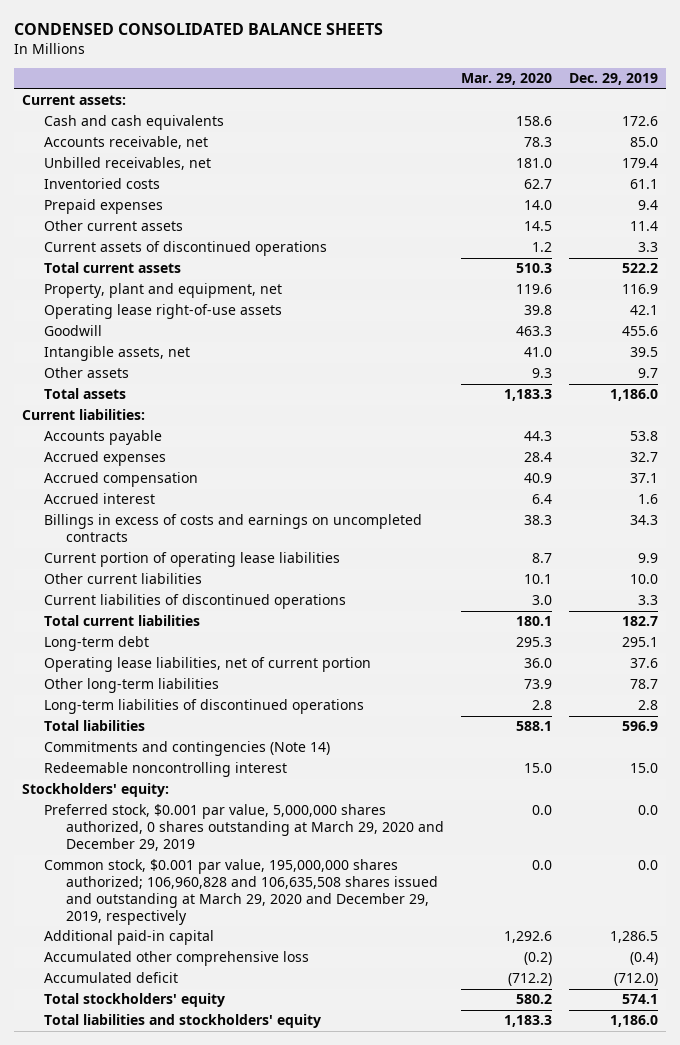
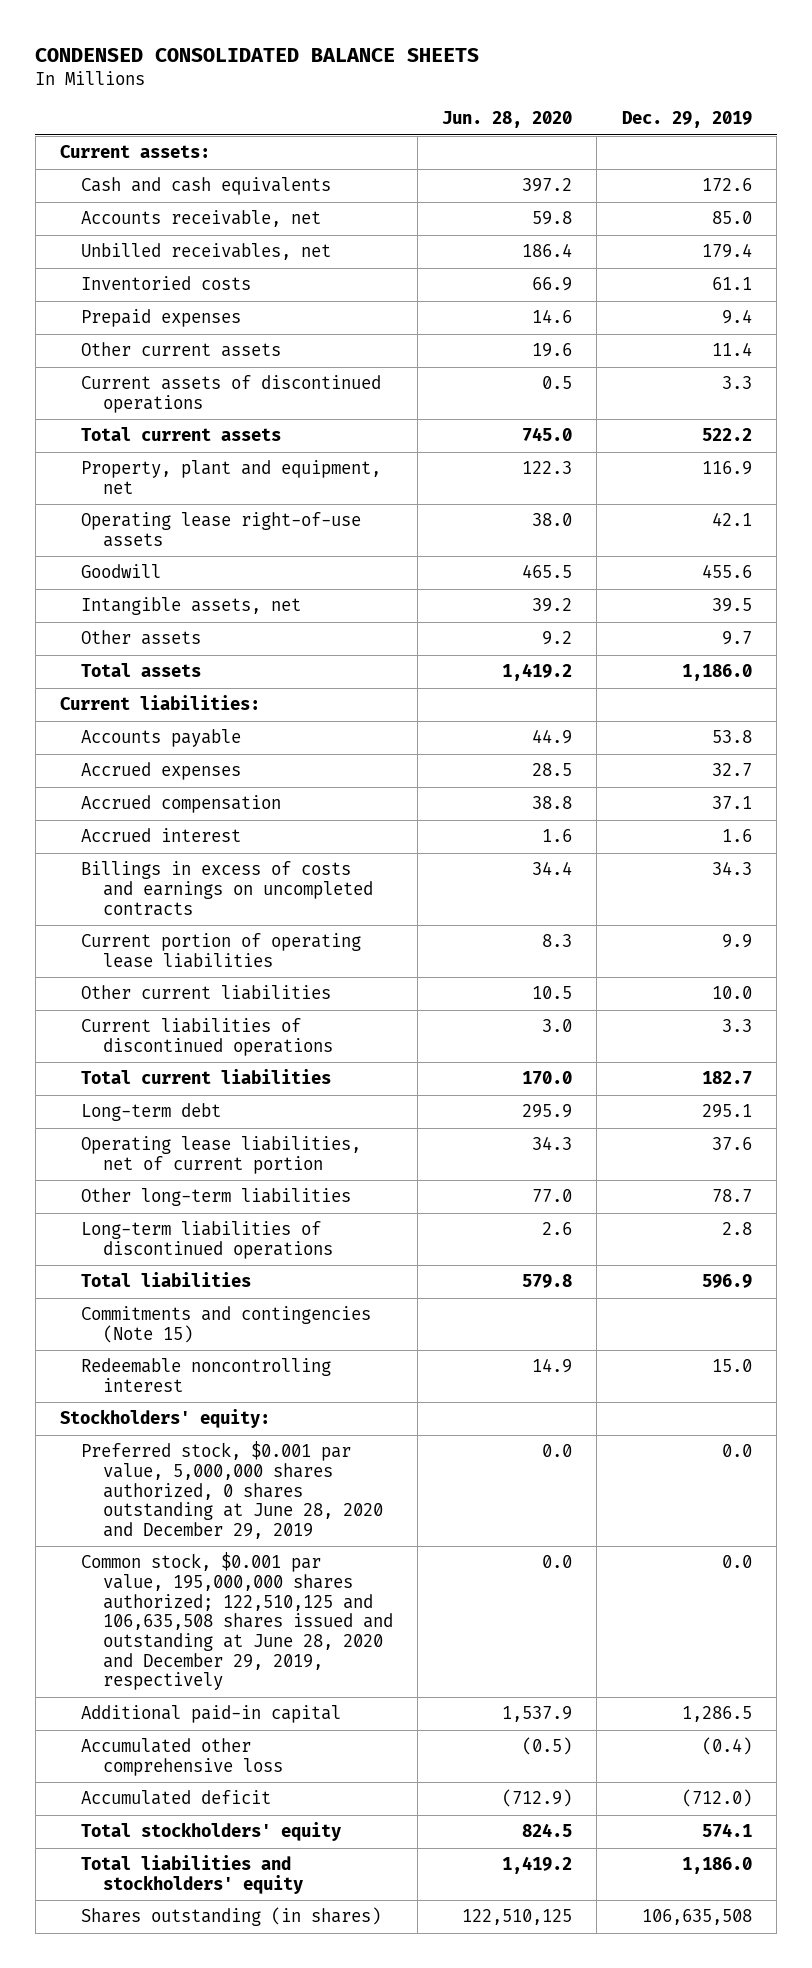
[460,73,552,86] Mar. 29, 2020 -> none
none -> [442,111,573,129] Jun. 28, 2020
[43,741,330,757] Commitments and contingencies (Note 14) -> [81,1306,372,1343] Commitments and contingencies (Note 15)
[43,804,444,852] Preferred stock, $0.001 par value, 5,000,000 shares authorized, 0 shares outstanding at March 29, 2020 and December 29, 2019 -> [81,1441,383,1540] Preferred stock, $0.001 par value, 5,000,000 shares authorized, 0 shares outstanding at June 28, 2020 and December 29, 2019
[43,859,438,925] Common stock, $0.001 par value, 195,000,000 shares authorized; 106,960,828 and 106,635,508 shares issued and outstanding at March 29, 2020 and December 29, 2019, respectively -> [81,1552,393,1691] Common stock, $0.001 par value, 195,000,000 shares authorized; 122,510,125 and 106,635,508 shares issued and outstanding at June 28, 2020 and December 29, 2019, respectively
none -> [81,1907,382,1927] Shares outstanding (in shares)

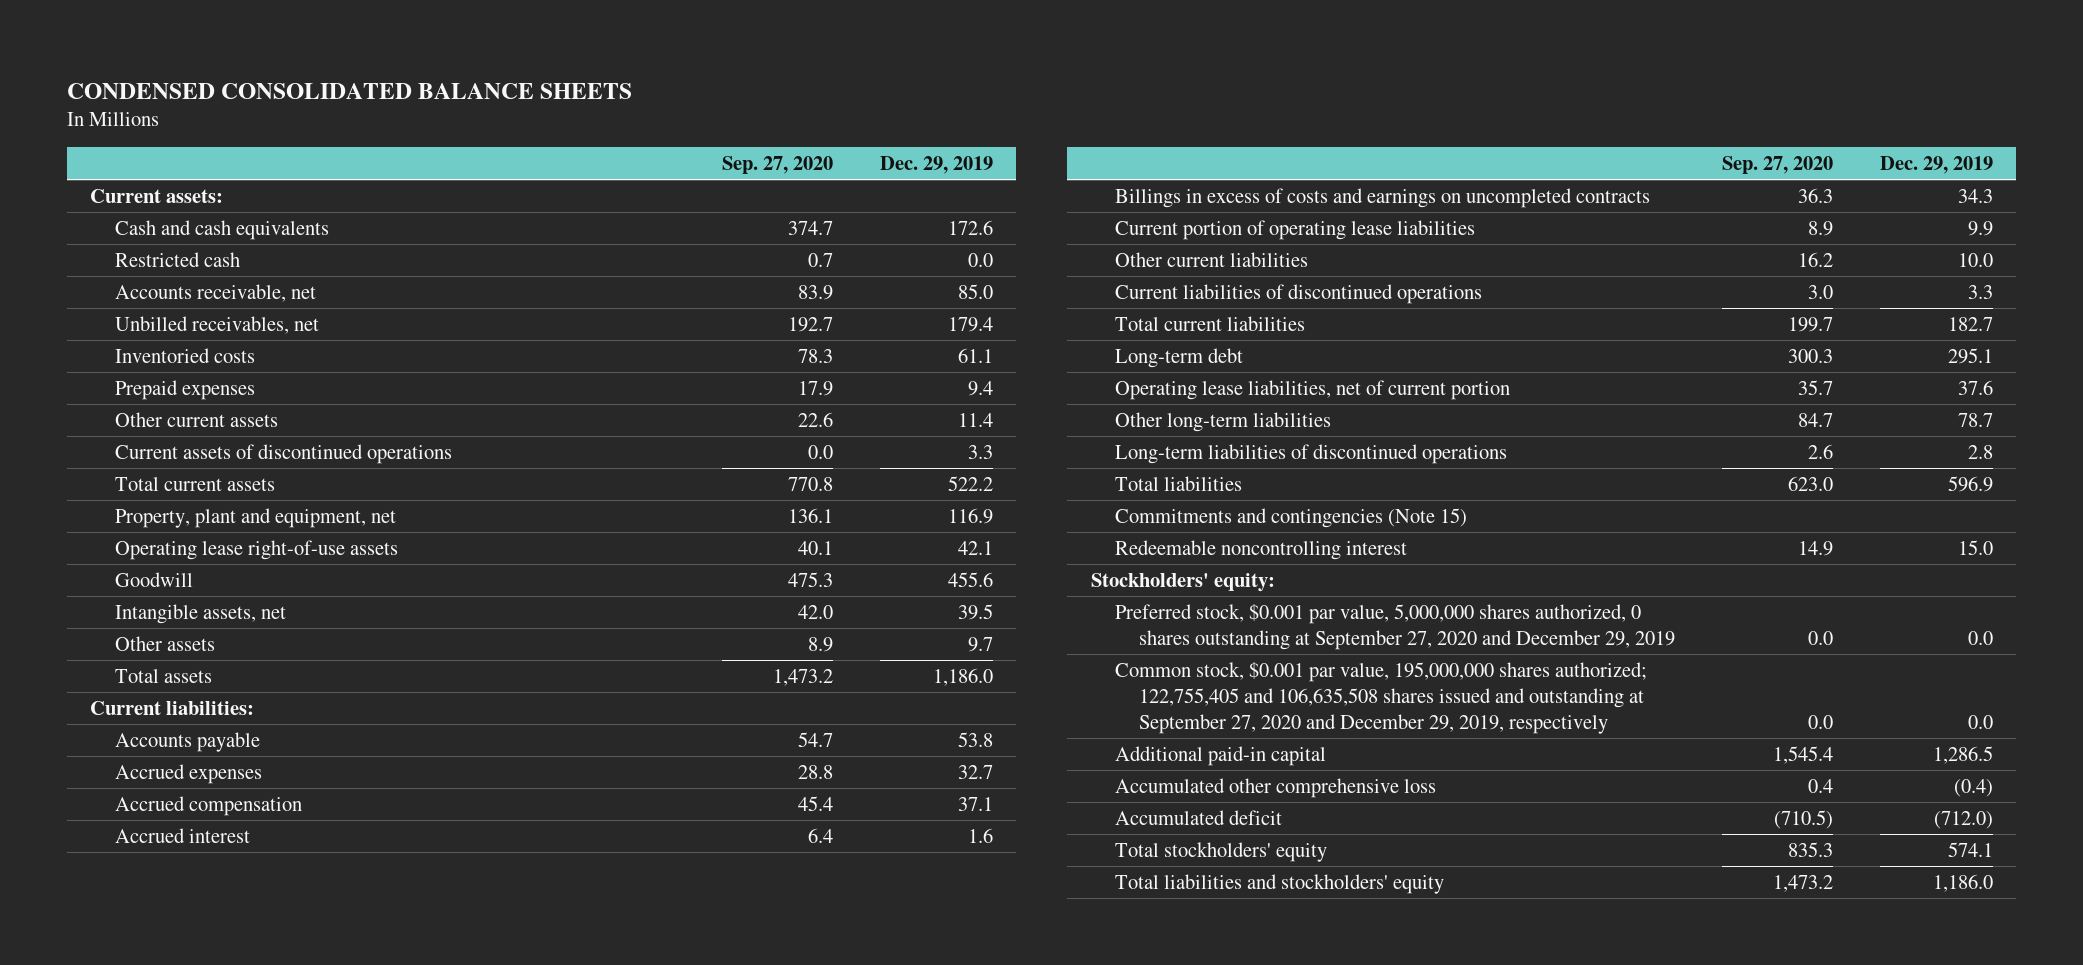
[442,111,573,129] Jun. 28, 2020 -> none
none -> [722,155,834,174] Sep. 27, 2020
none -> [114,251,240,267] Restricted cash
[81,1441,383,1540] Preferred stock, $0.001 par value, 5,000,000 shares authorized, 0 shares outstanding at June 28, 2020 and December 29, 2019 -> [1114,603,1676,650] Preferred stock, $0.001 par value, 5,000,000 shares authorized, 0 shares outstanding at September 27, 2020 and December 29, 2019
[81,1552,393,1691] Common stock, $0.001 par value, 195,000,000 shares authorized; 122,510,125 and 106,635,508 shares issued and outstanding at June 28, 2020 and December 29, 2019, respectively -> [1114,661,1647,734] Common stock, $0.001 par value, 195,000,000 shares authorized; 122,755,405 and 106,635,508 shares issued and outstanding at September 27, 2020 and December 29, 2019, respectively
[81,1907,382,1927] Shares outstanding (in shares) -> none

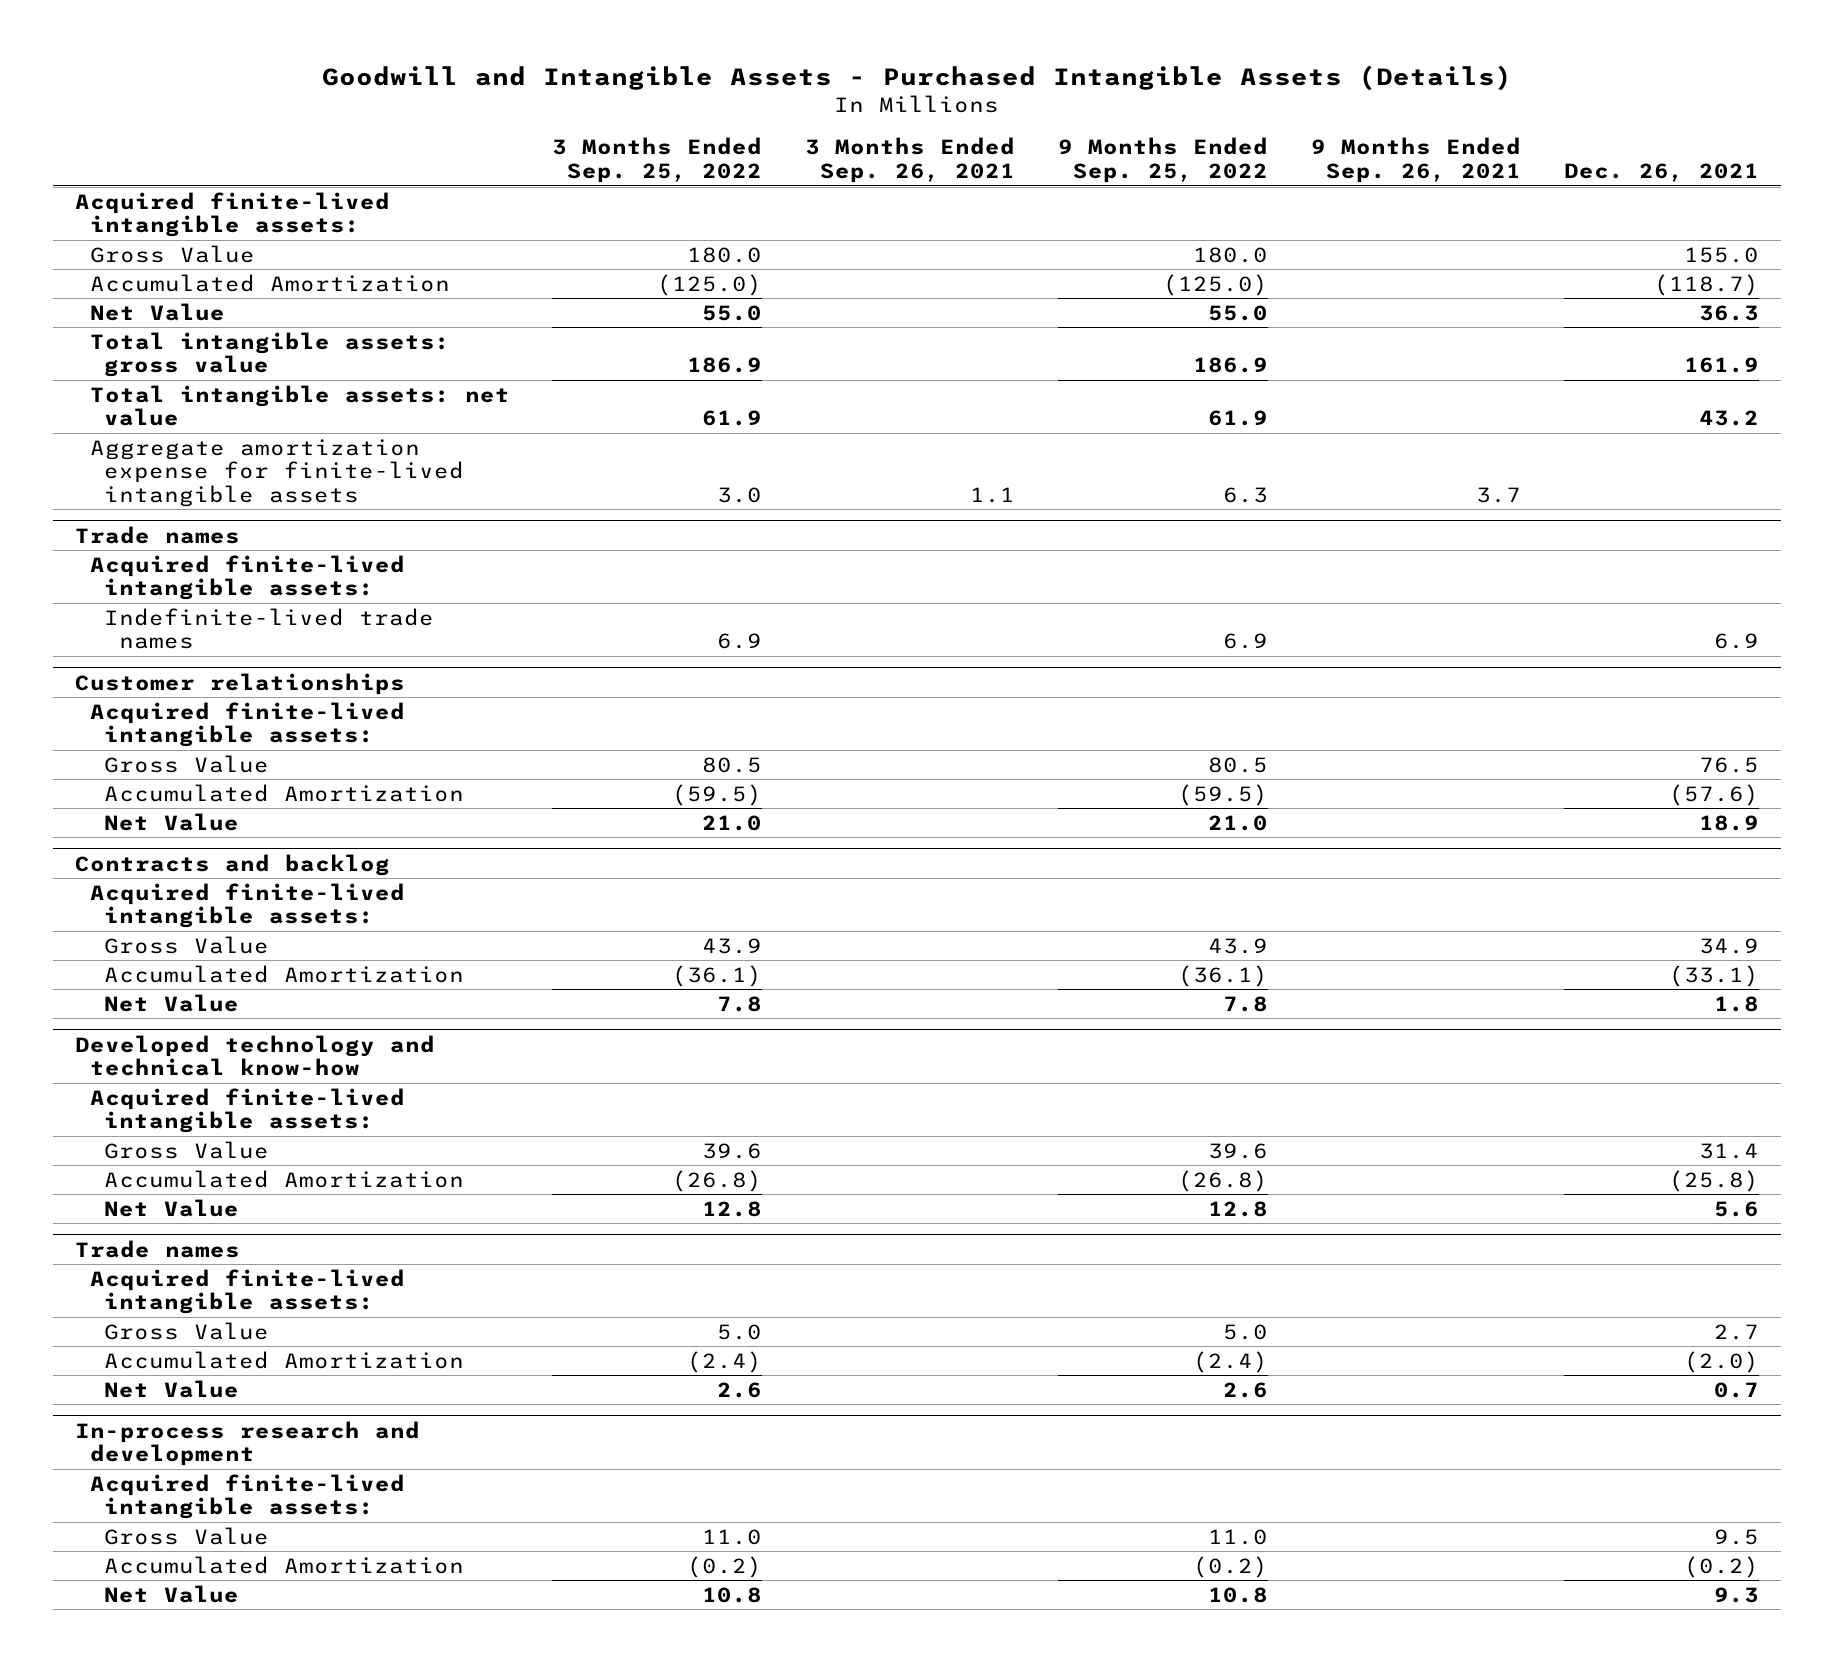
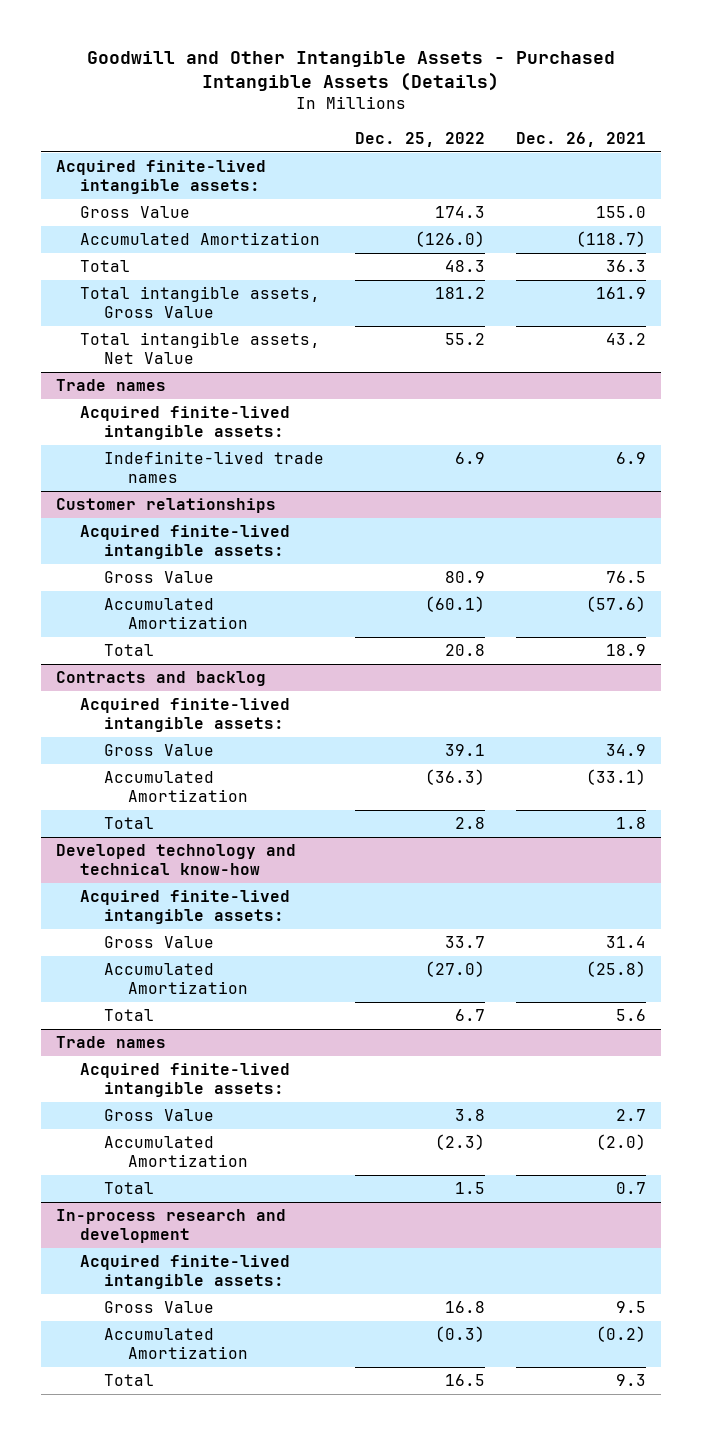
[322,64,1513,91] Goodwill and Intangible Assets - Purchased Intangible Assets (Details) -> [86,51,615,92] Goodwill and Other Intangible Assets - Purchased Intangible Assets (Details)
[552,137,763,184] 3 Months Ended Sep. 25, 2022 -> none
[805,137,1016,184] 3 Months Ended Sep. 26, 2021 -> none
[1058,137,1269,184] 9 Months Ended Sep. 25, 2022 -> none
[1311,137,1522,184] 9 Months Ended Sep. 26, 2021 -> none
none -> [354,131,485,147] Dec. 25, 2022
[89,438,465,507] Aggregate amortization expense for finite-lived intangible assets -> none
[89,302,225,321] Net Value -> [80,260,131,273] Total
[89,331,450,378] Total intangible assets: gross value -> [80,286,321,318] Total intangible assets, Gross Value
[89,384,510,427] Total intangible assets: net value -> [80,332,321,364] Total intangible assets, Net Value
[104,812,240,831] Net Value -> [104,644,155,657] Total
[104,993,240,1012] Net Value -> [104,817,155,830] Total
[104,1198,240,1217] Net Value -> [104,1009,155,1022] Total
[104,1379,240,1398] Net Value -> [104,1182,155,1195] Total
[104,1584,240,1603] Net Value -> [104,1374,155,1387] Total

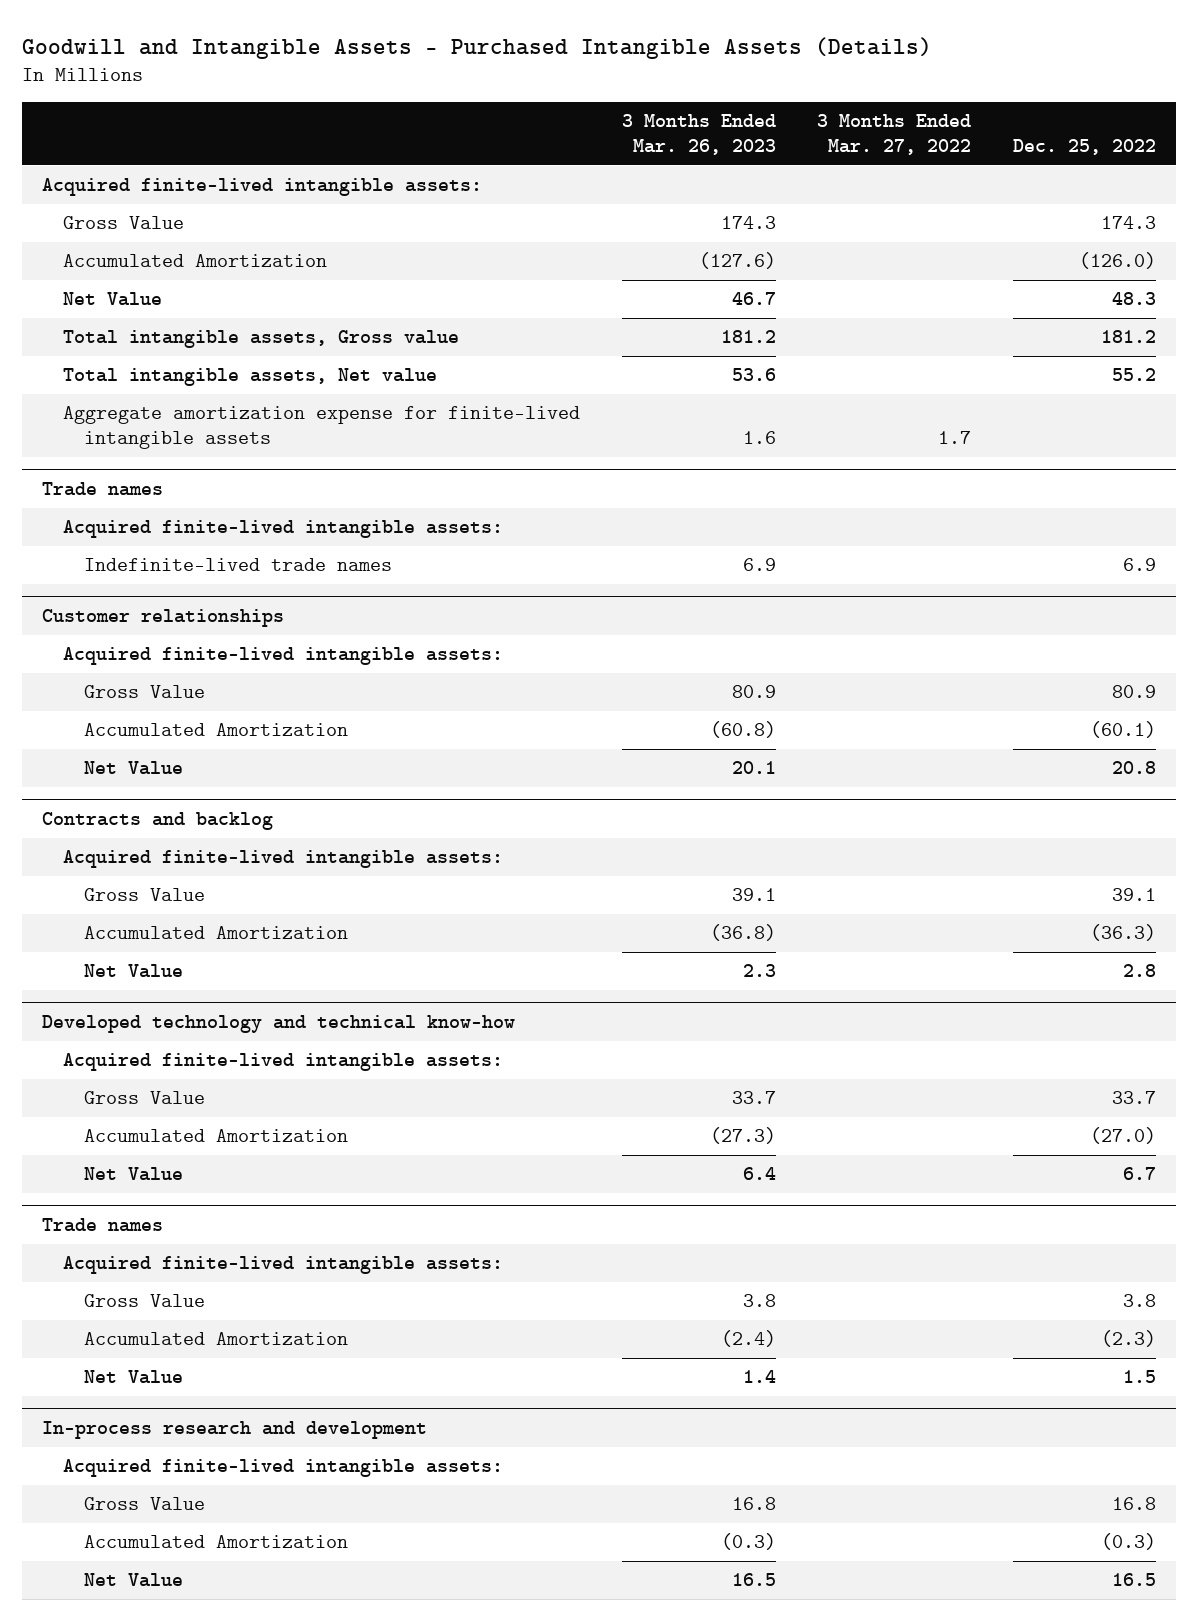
[86,51,615,92] Goodwill and Other Intangible Assets - Purchased Intangible Assets (Details) -> [21,36,932,59] Goodwill and Intangible Assets - Purchased Intangible Assets (Details)
[515,131,646,147] Dec. 26, 2021 -> none
none -> [621,114,776,155] 3 Months Ended Mar. 26, 2023
none -> [817,114,972,155] 3 Months Ended Mar. 27, 2022
[80,260,131,273] Total -> [63,292,163,307] Net Value
[80,286,321,318] Total intangible assets, Gross Value -> [63,330,460,349] Total intangible assets, Gross value
[80,332,321,364] Total intangible assets, Net Value -> [63,368,438,387] Total intangible assets, Net value
none -> [63,406,581,449] Aggregate amortization expense for finite-lived intangible assets
[104,644,155,657] Total -> [84,761,184,776] Net Value
[104,817,155,830] Total -> [84,964,184,979] Net Value
[104,1009,155,1022] Total -> [84,1167,184,1182] Net Value
[104,1182,155,1195] Total -> [84,1370,184,1385] Net Value
[104,1374,155,1387] Total -> [84,1573,184,1588] Net Value

